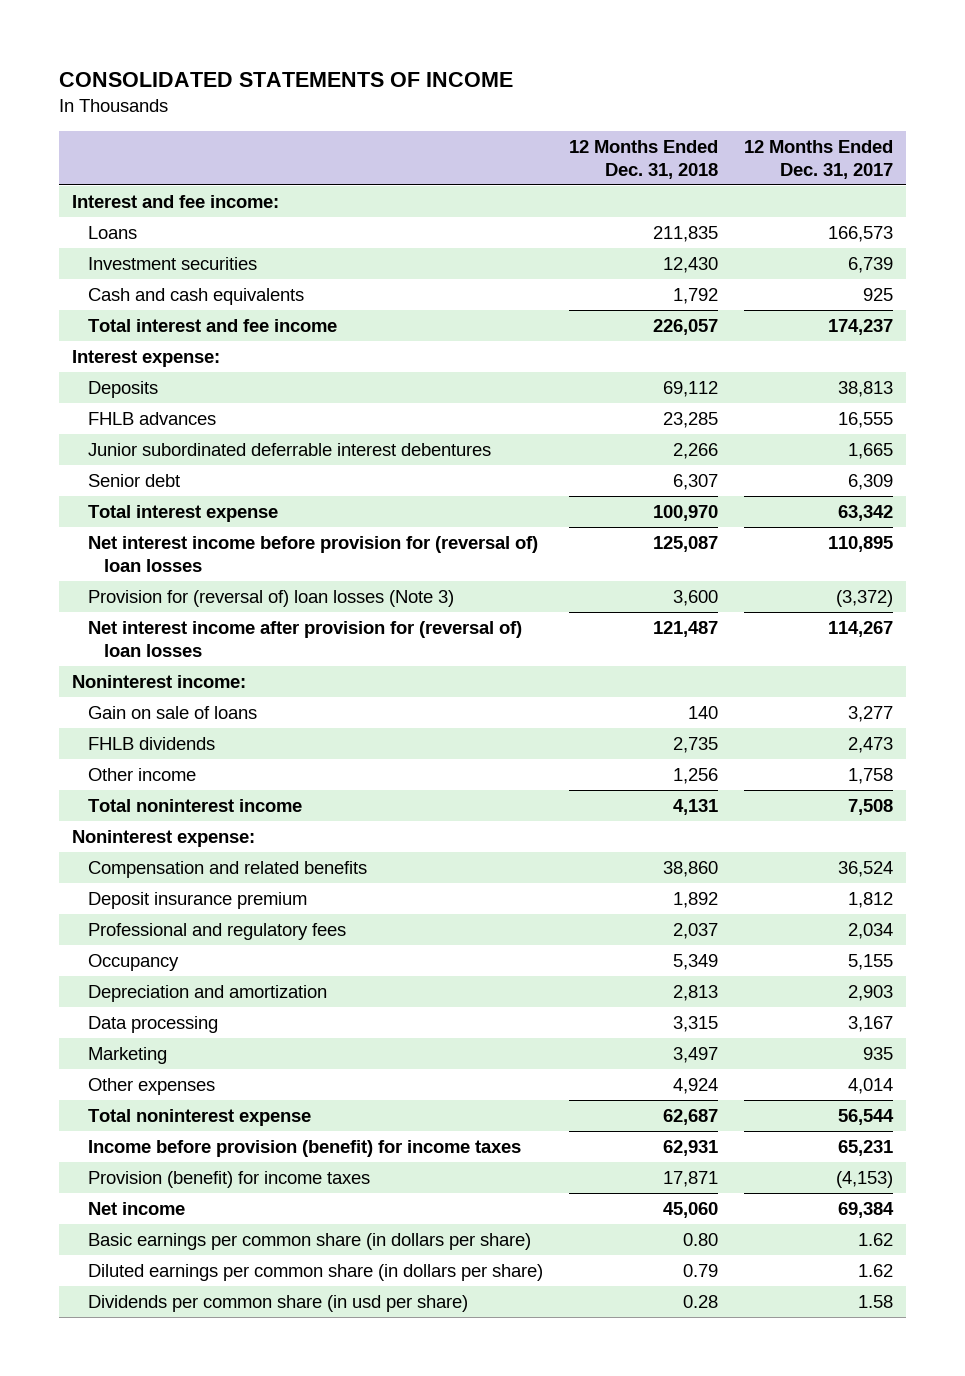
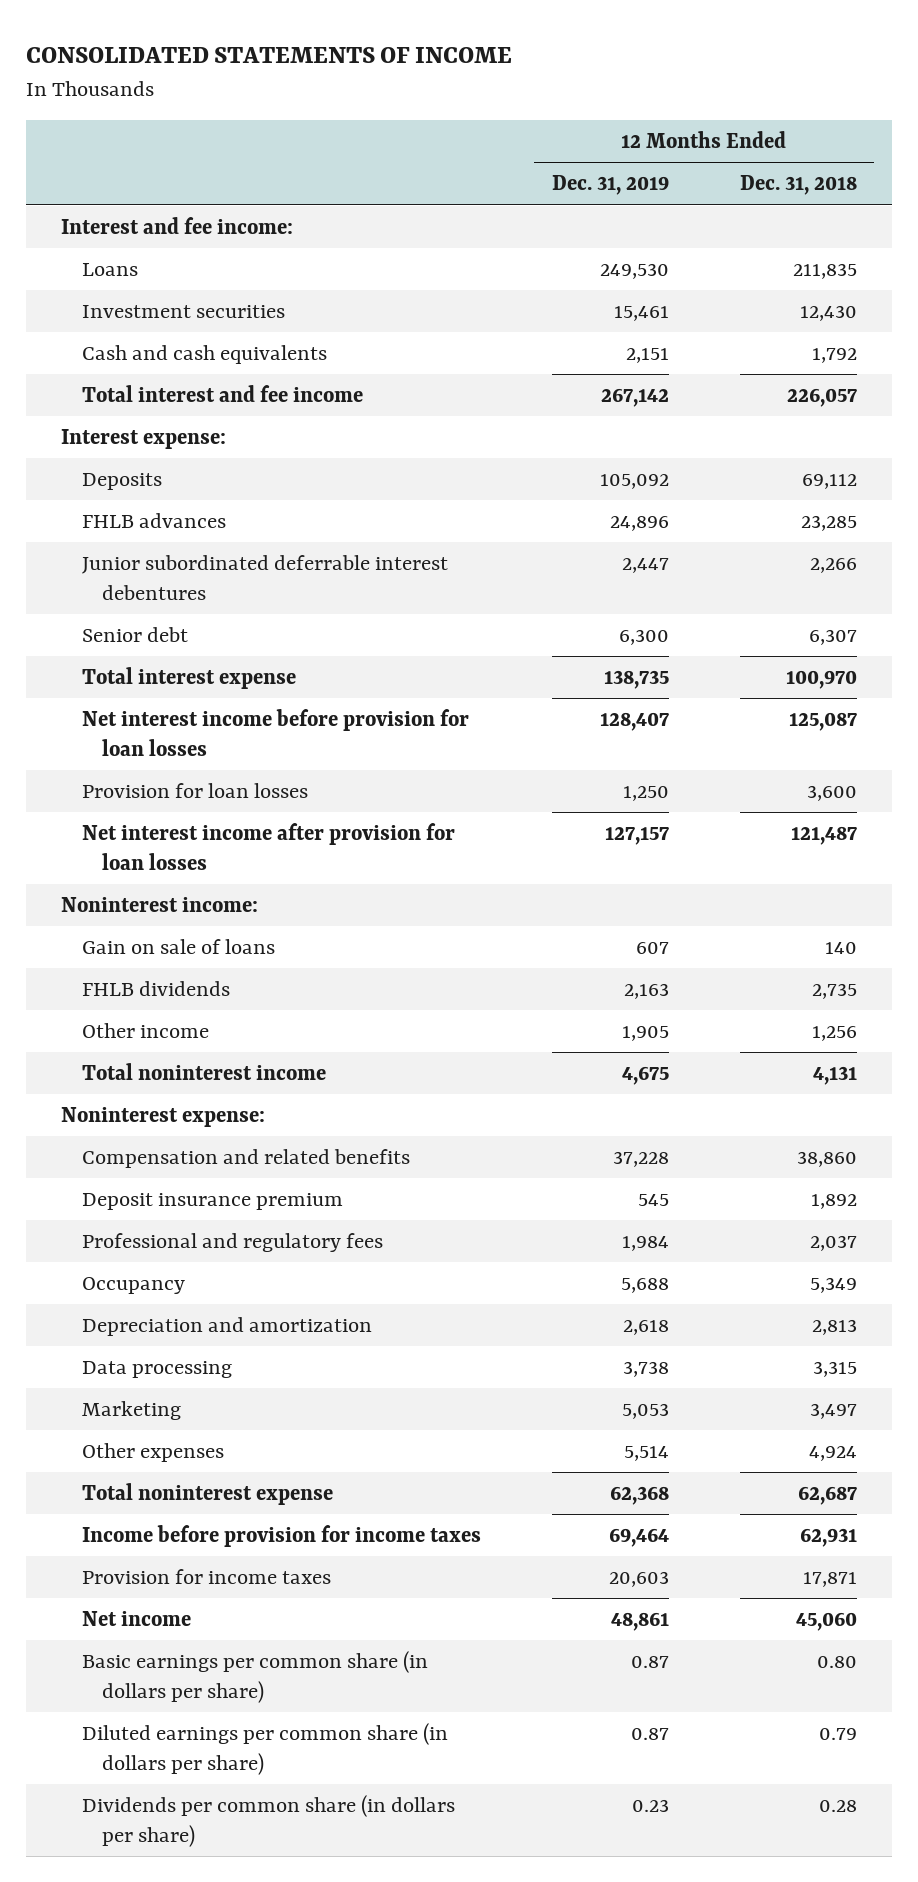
[744,139,894,179] 12 Months Ended Dec. 31, 2017 -> none
none -> [551,175,669,196] Dec. 31, 2019
[87,535,538,572] Net interest income before provision for (reversal of) loan losses -> [81,709,469,756] Net interest income before provision for loan losses
[87,589,454,607] Provision for (reversal of) loan losses (Note 3) -> [81,783,308,799] Provision for loan losses
[87,620,522,657] Net interest income after provision for (reversal of) loan losses -> [81,823,455,870] Net interest income after provision for loan losses
[87,1139,521,1157] Income before provision (benefit) for income taxes -> [81,1525,481,1548] Income before provision for income taxes
[87,1170,370,1188] Provision (benefit) for income taxes -> [81,1569,331,1585] Provision for income taxes
[87,1294,468,1312] Dividends per common share (in usd per share) -> [81,1795,455,1847] Dividends per common share (in dollars per share)

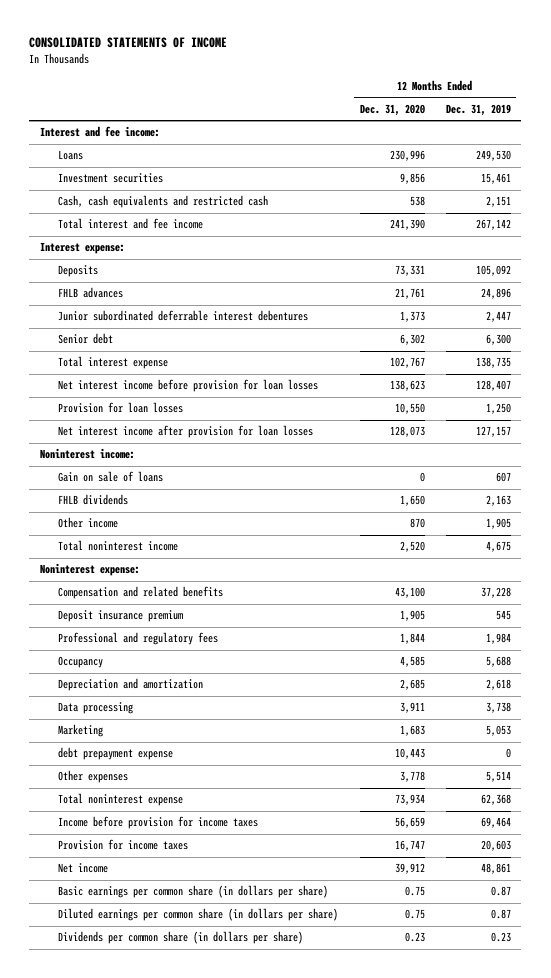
[739,175,857,196] Dec. 31, 2018 -> none
none -> [359,104,425,117] Dec. 31, 2020
[81,345,327,365] Cash and cash equivalents -> [58,195,269,209] Cash, cash equivalents and restricted cash
none -> [58,747,174,761] debt prepayment expense

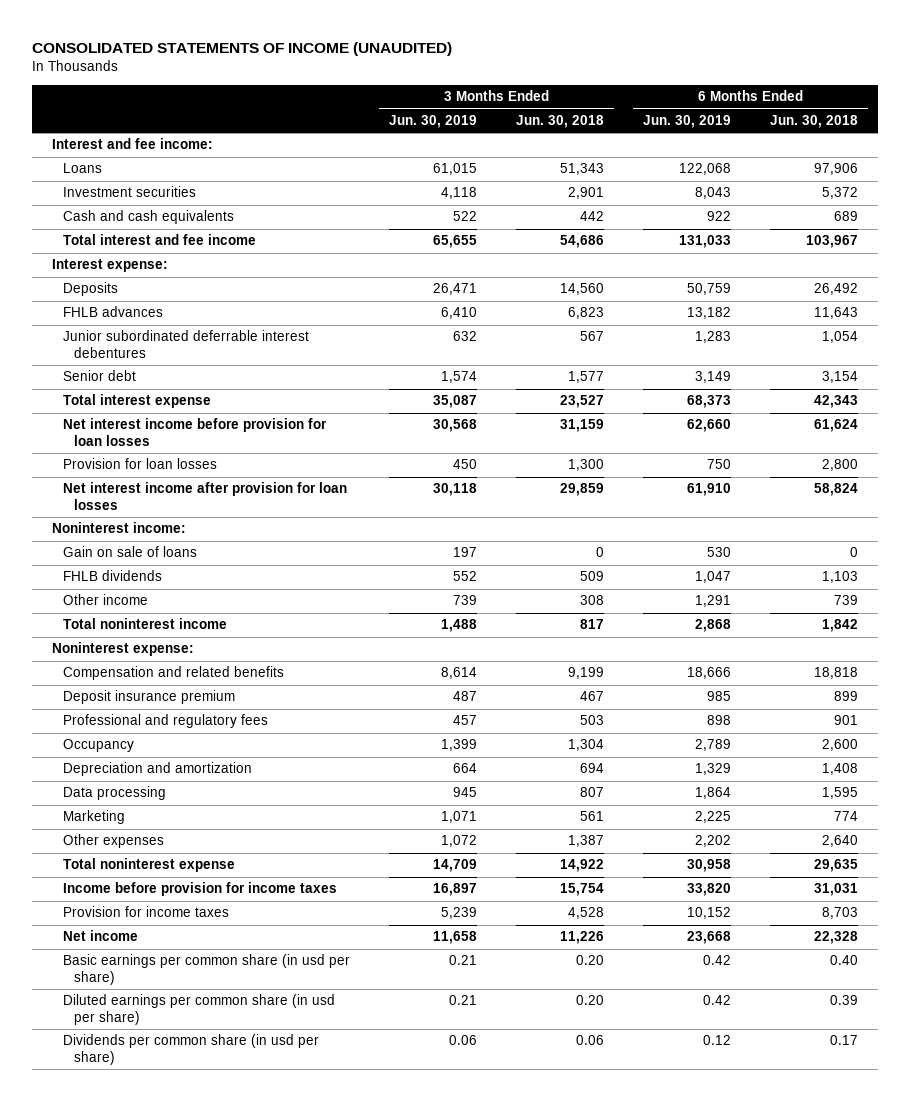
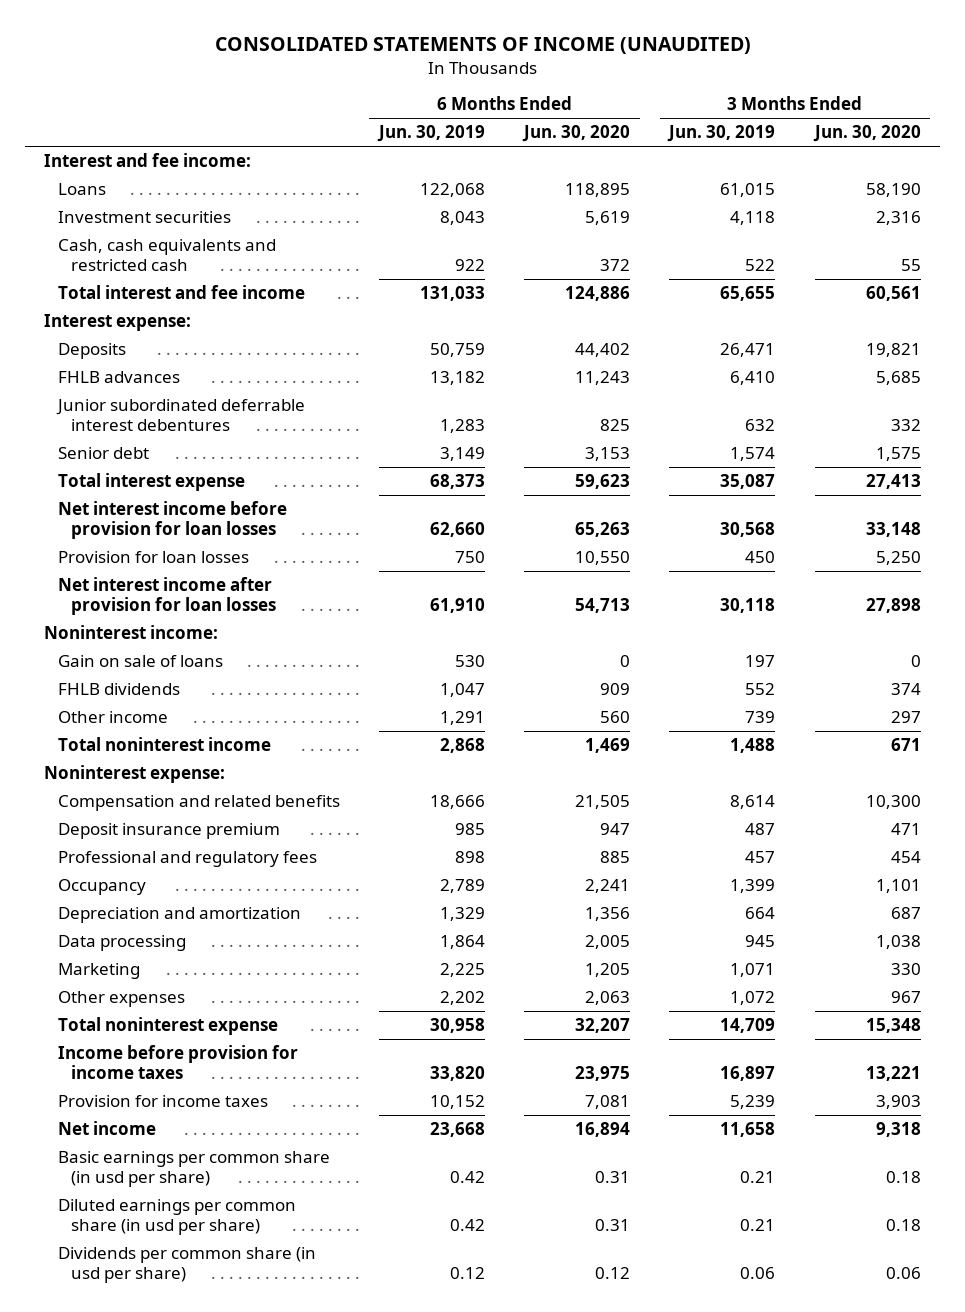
[516,114,605,128] Jun. 30, 2018 -> none
[770,114,859,128] Jun. 30, 2018 -> none
none -> [522,125,631,143] Jun. 30, 2020
none -> [812,125,921,143] Jun. 30, 2020
[63,210,235,225] Cash and cash equivalents -> [57,238,276,271] Cash, cash equivalents and restricted cash

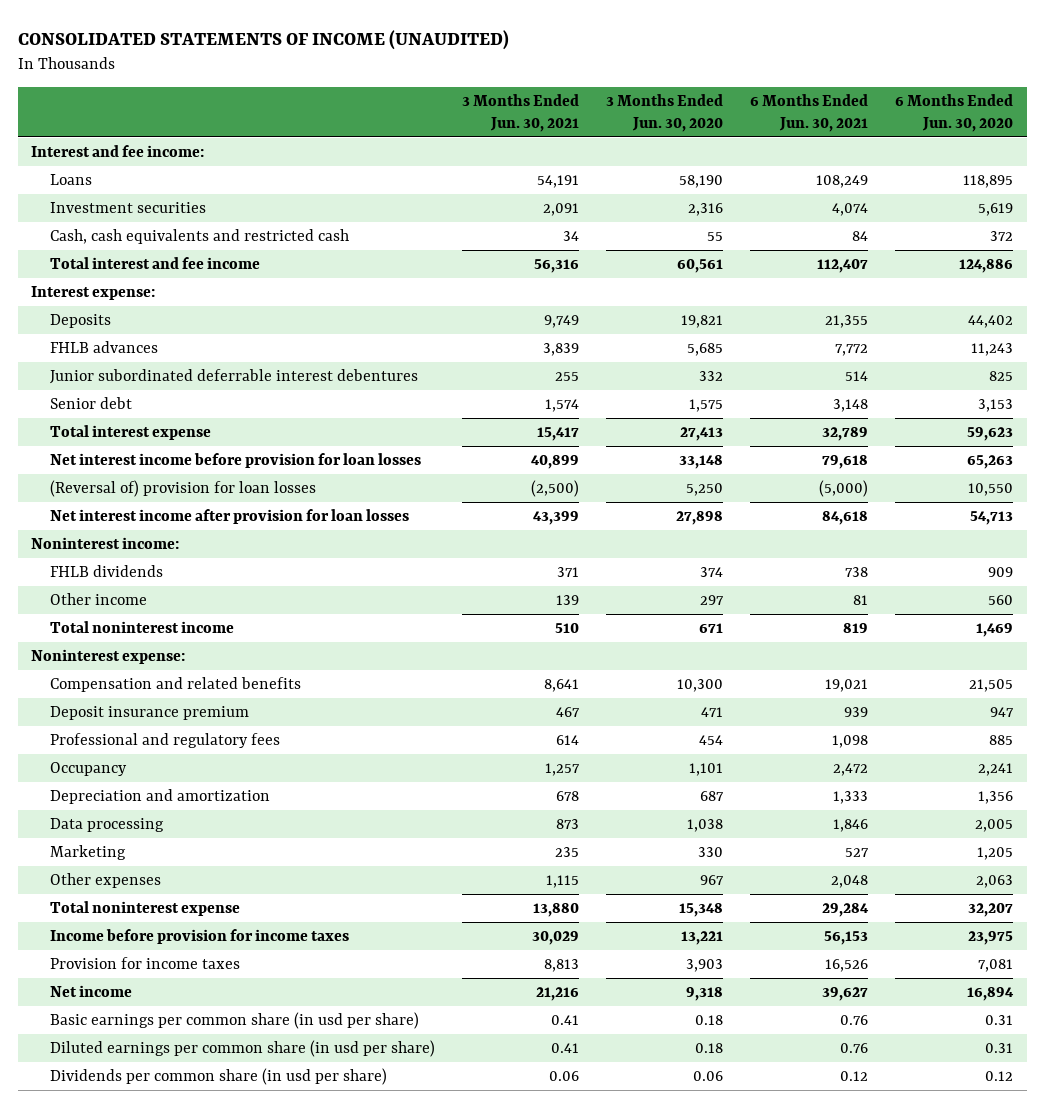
[377,125,486,143] Jun. 30, 2019 -> none
[667,125,776,143] Jun. 30, 2019 -> none
none -> [462,94,580,132] 3 Months Ended Jun. 30, 2021
none -> [750,94,869,132] 6 Months Ended Jun. 30, 2021
[57,550,249,563] Provision for loan losses -> [49,480,316,498] (Reversal of) provision for loan losses
[57,654,223,667] Gain on sale of loans -> none

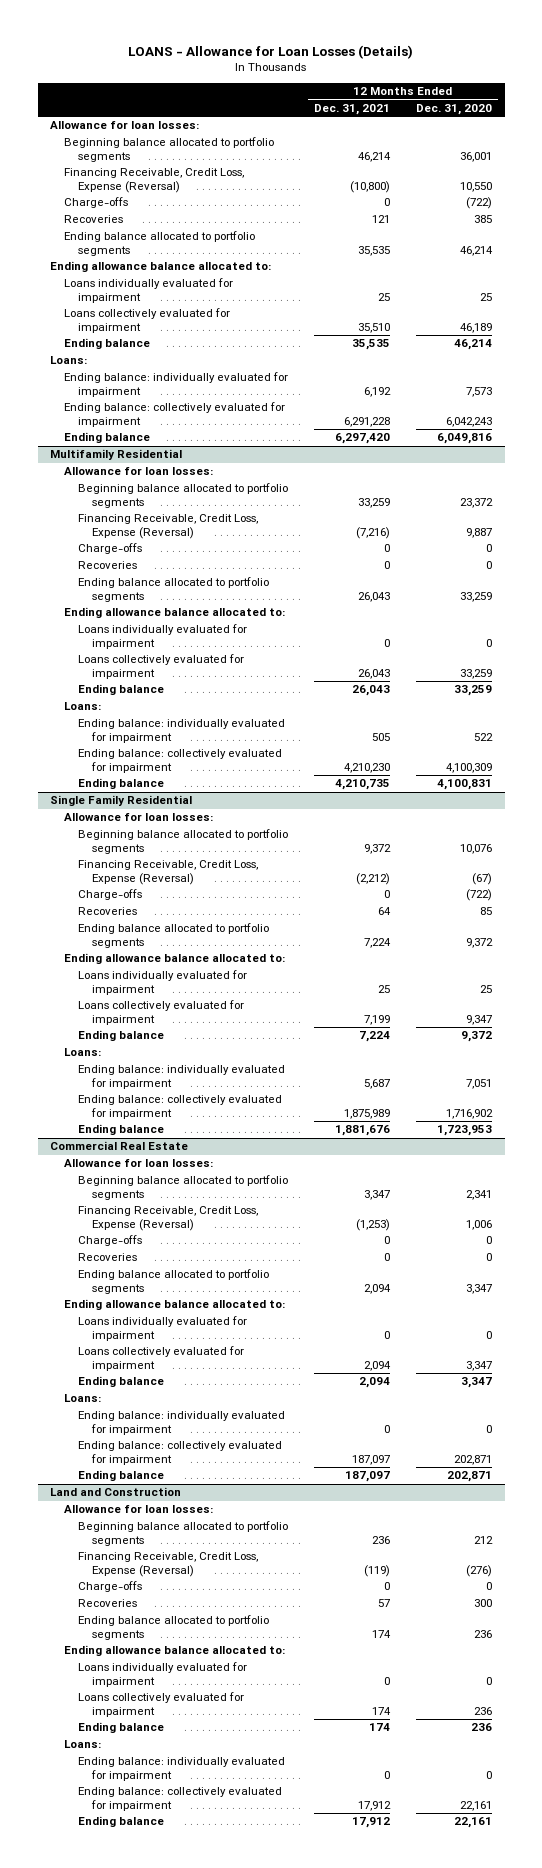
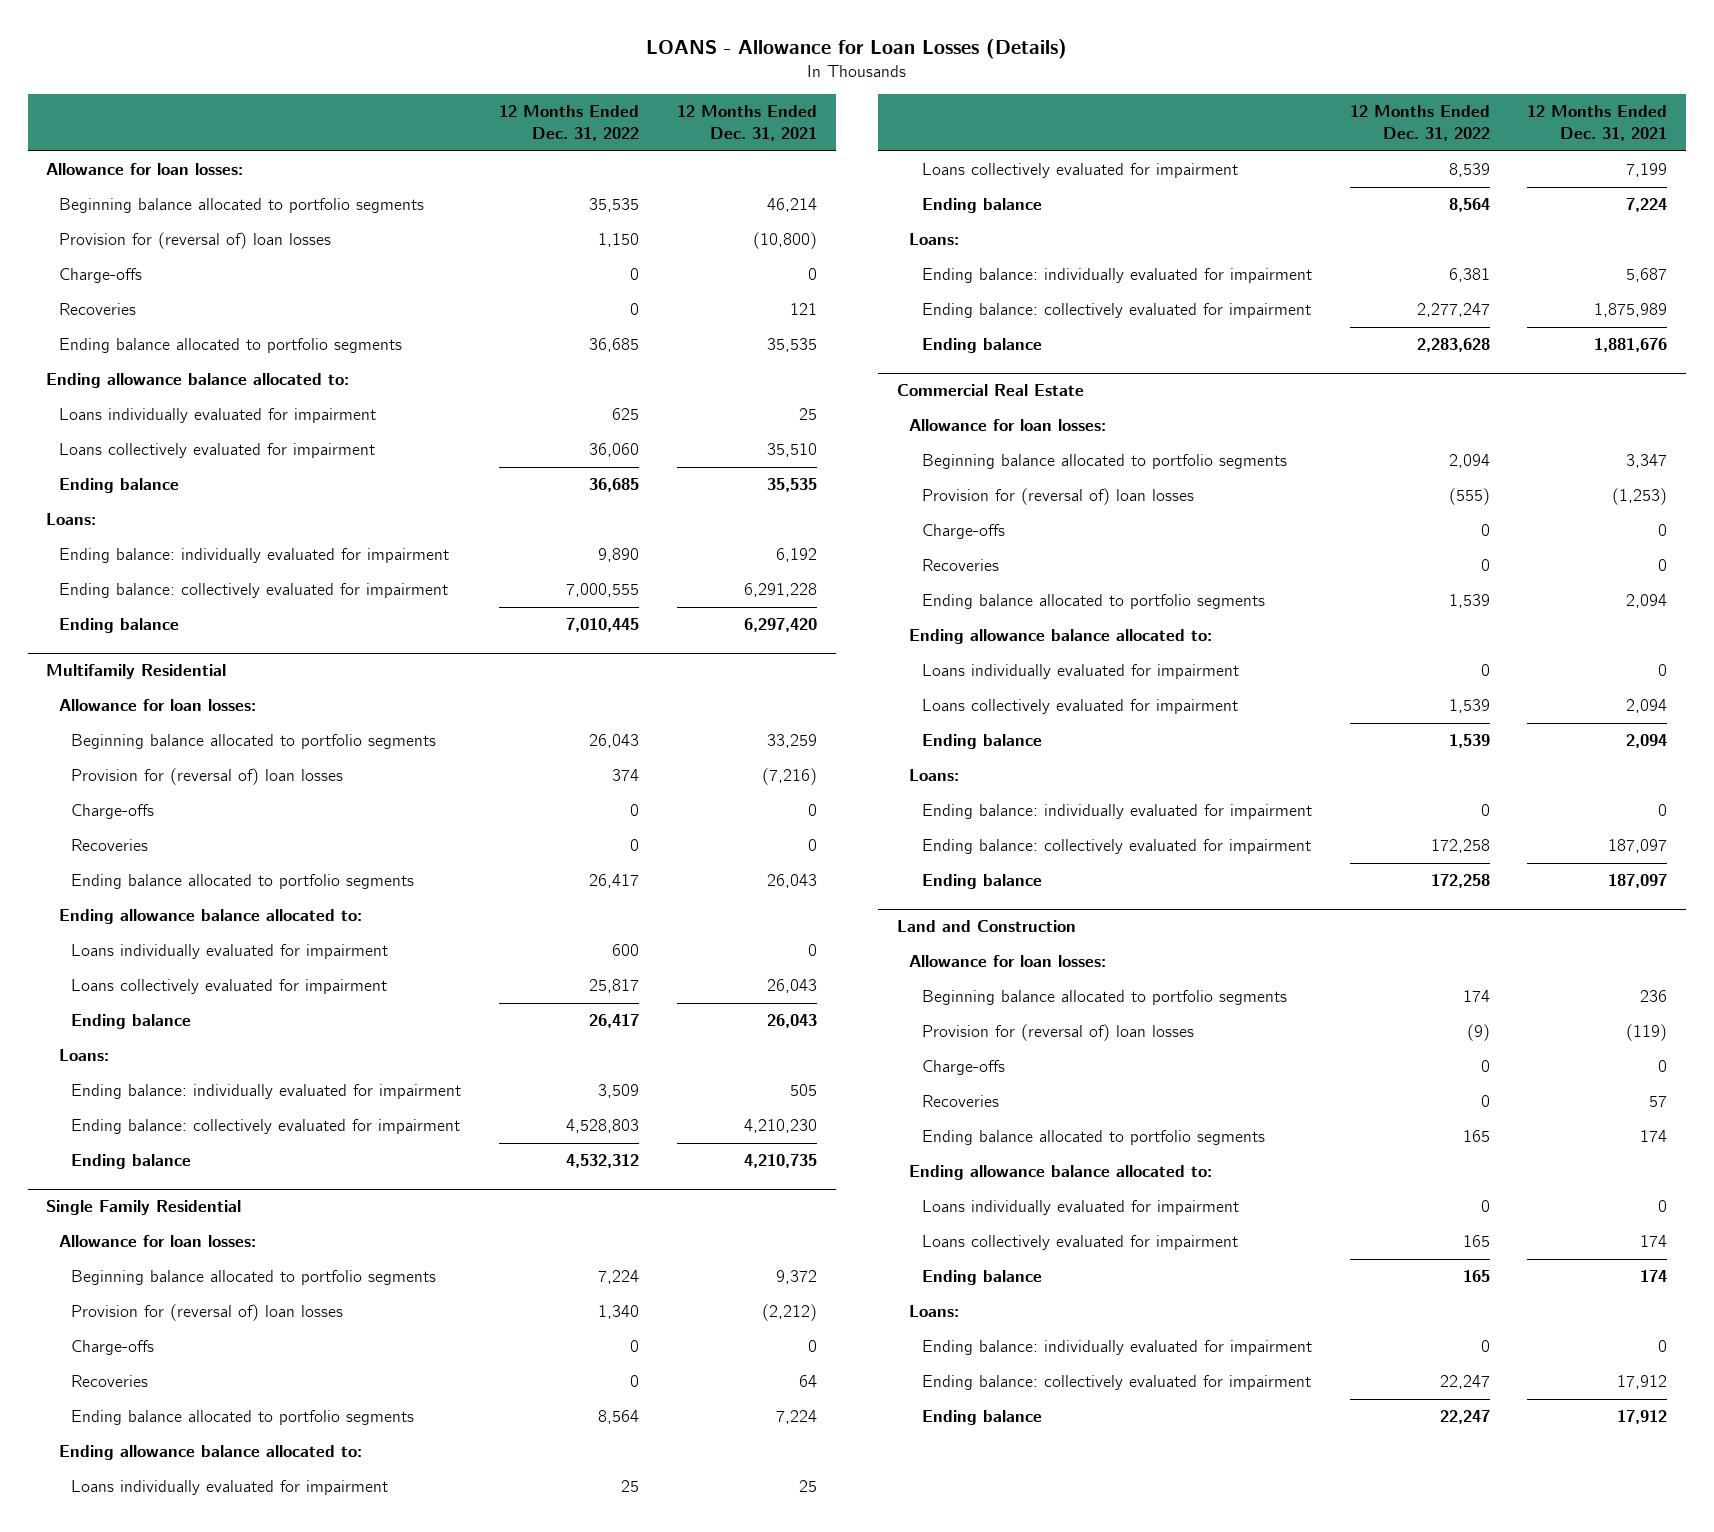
[415,104,492,116] Dec. 31, 2020 -> none
none -> [498,105,639,142] 12 Months Ended Dec. 31, 2022
[64,168,245,194] Financing Receivable, Credit Loss, Expense (Reversal) -> [58,232,331,250] Provision for (reversal of) loan losses
[78,514,259,540] Financing Receivable, Credit Loss, Expense (Reversal) -> [70,768,343,786] Provision for (reversal of) loan losses
[78,860,259,886] Financing Receivable, Credit Loss, Expense (Reversal) -> [70,1304,343,1322] Provision for (reversal of) loan losses
[78,1206,259,1232] Financing Receivable, Credit Loss, Expense (Reversal) -> [921,488,1194,506] Provision for (reversal of) loan losses
[78,1552,259,1578] Financing Receivable, Credit Loss, Expense (Reversal) -> [921,1024,1194,1042] Provision for (reversal of) loan losses

